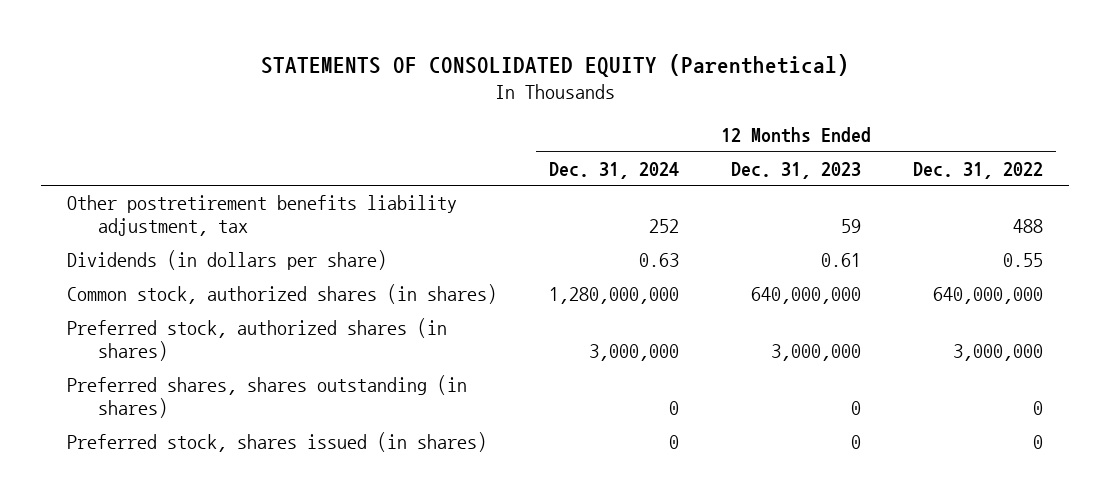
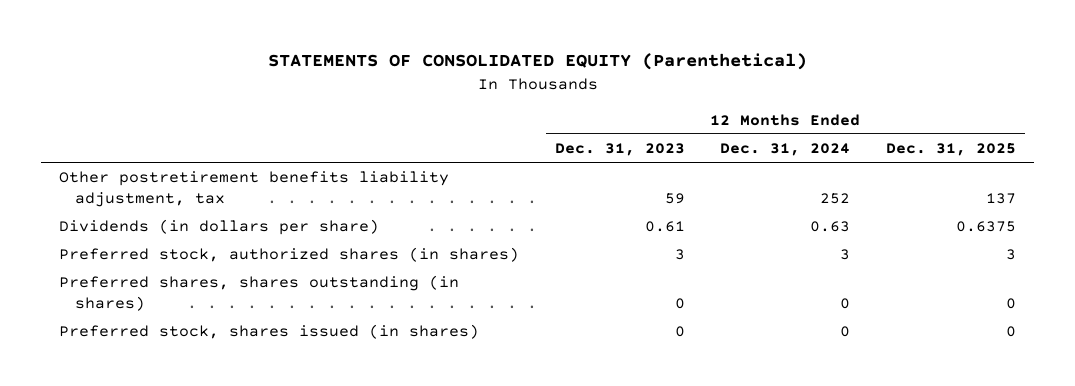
[912,161,1043,179] Dec. 31, 2022 -> none
none -> [886,143,1017,157] Dec. 31, 2025
[67,284,498,305] Common stock, authorized shares (in shares) -> none
[589,344,680,362] 3,000,000 -> [840,249,851,261] 3
[770,344,861,362] 3,000,000 -> [674,249,685,261] 3

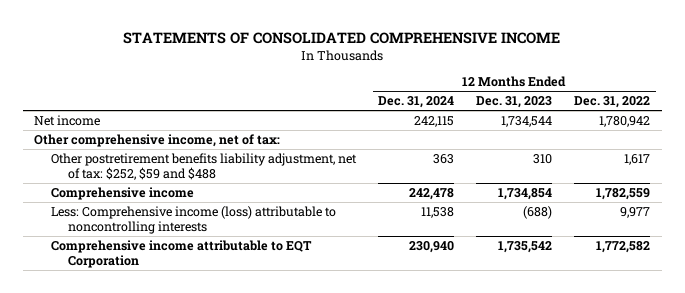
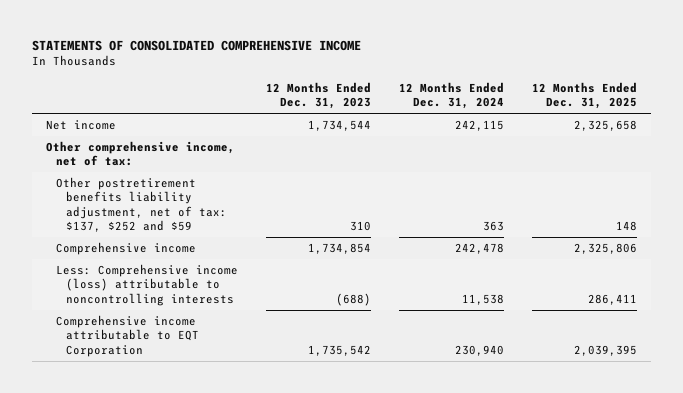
[574,96,651,109] Dec. 31, 2022 -> none
none -> [532,81,638,110] 12 Months Ended Dec. 31, 2025
[50,152,357,181] Other postretirement benefits liability adjustment, net of tax: $252, $59 and $488 -> [56,176,228,233] Other postretirement benefits liability adjustment, net of tax: $137, $252 and $59

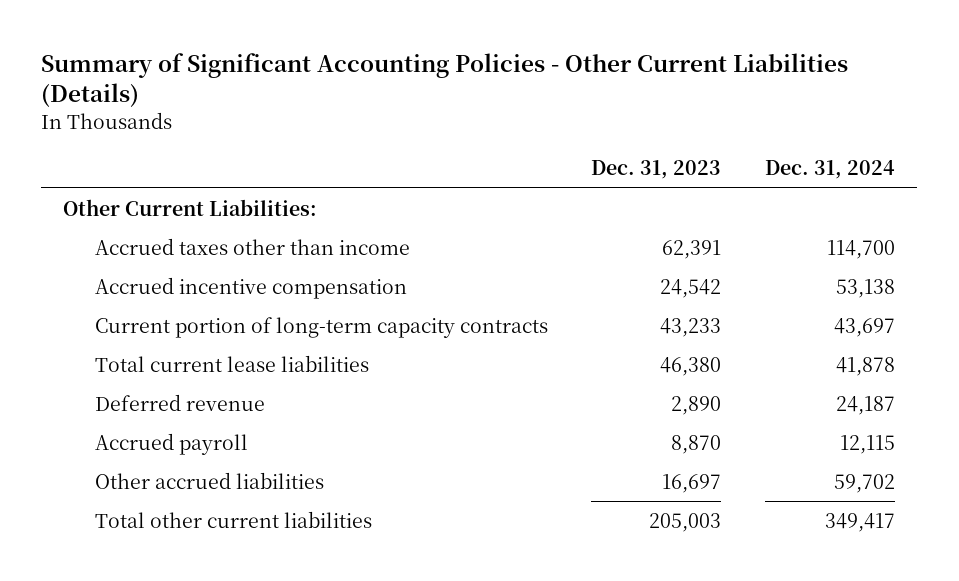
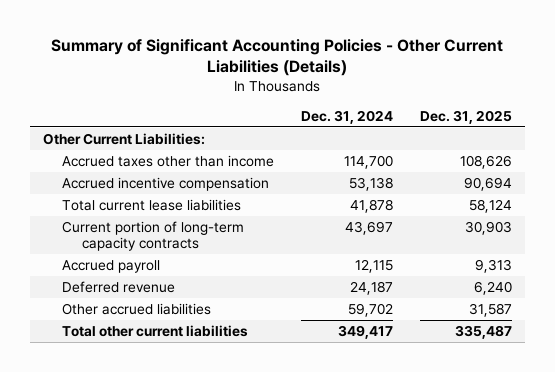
[591,160,722,180] Dec. 31, 2023 -> none
none -> [419,109,512,124] Dec. 31, 2025
[94,316,548,338] Current portion of long-term capacity contracts -> [62,220,245,251] Current portion of long-term capacity contracts
[94,393,265,411] Deferred revenue -> [62,280,176,293] Deferred revenue

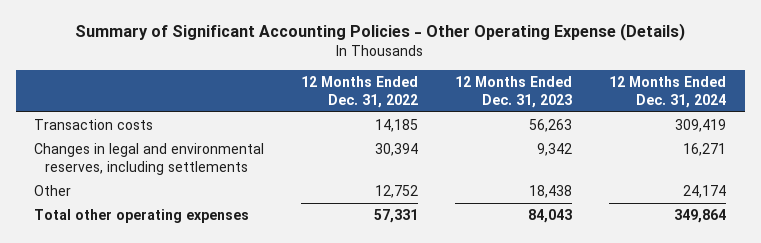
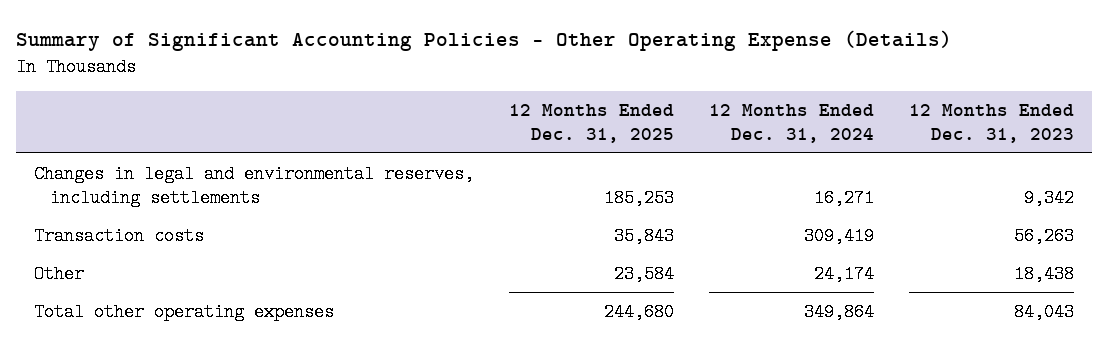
[301,75,419,108] 12 Months Ended Dec. 31, 2022 -> none
none -> [508,103,674,143] 12 Months Ended Dec. 31, 2025
[34,119,154,131] Transaction costs -> [33,226,204,245] Transaction costs

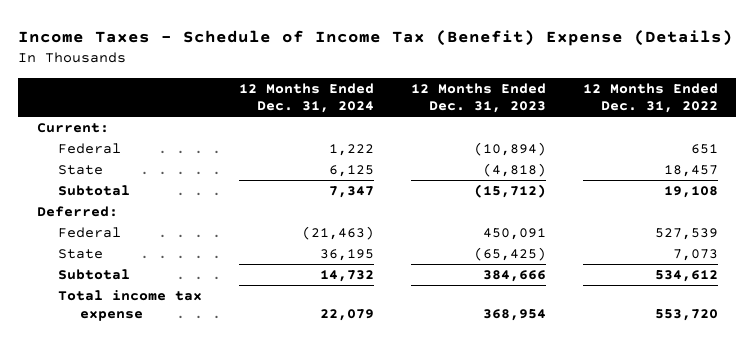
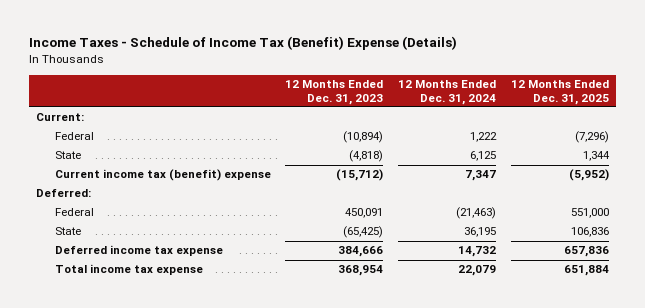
[582,82,718,114] 12 Months Ended Dec. 31, 2022 -> none
none -> [510,80,609,105] 12 Months Ended Dec. 31, 2025
[58,185,131,197] Subtotal -> [54,169,271,182] Current income tax (benefit) expense
[58,269,131,281] Subtotal -> [54,245,223,257] Deferred income tax expense

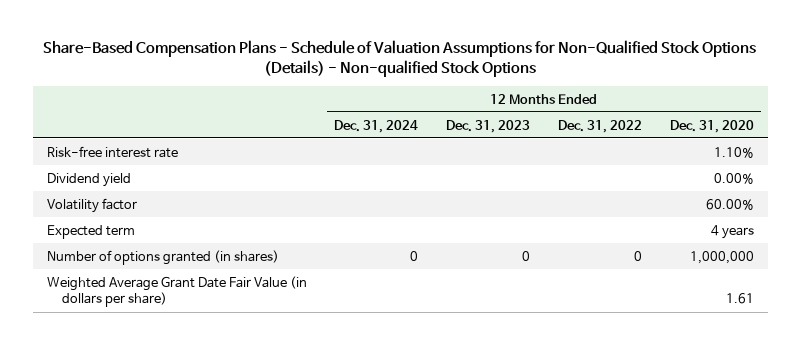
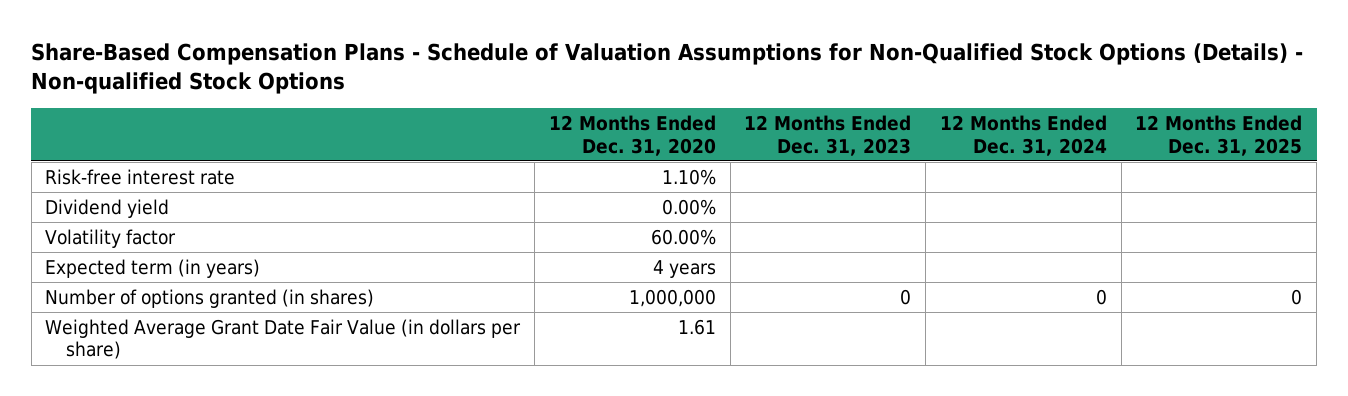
[558,119,643,133] Dec. 31, 2022 -> none
none -> [1135,115,1303,156] 12 Months Ended Dec. 31, 2025
[46,224,135,239] Expected term -> [45,259,261,279] Expected term (in years)

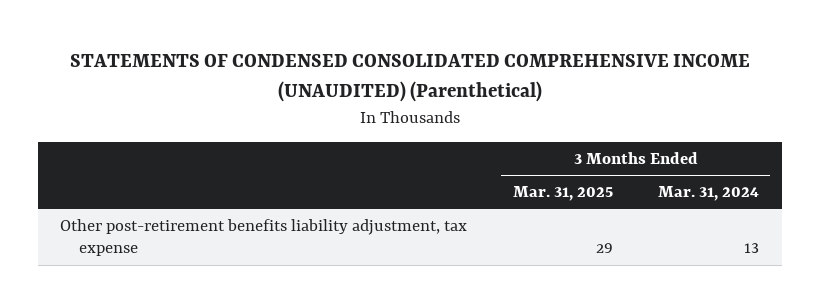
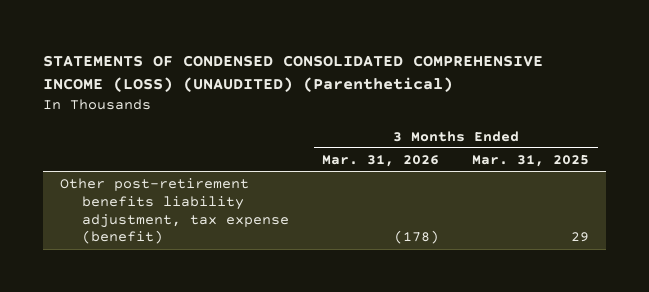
[69,54,750,102] STATEMENTS OF CONDENSED CONSOLIDATED COMPREHENSIVE INCOME (UNAUDITED) (Parenthetical) -> [43,55,544,93] STATEMENTS OF CONDENSED CONSOLIDATED COMPREHENSIVE INCOME (LOSS) (UNAUDITED) (Parenthetical)
[658,186,760,202] Mar. 31, 2024 -> none
none -> [322,155,440,168] Mar. 31, 2026
[60,219,468,257] Other post-retirement benefits liability adjustment, tax expense -> [59,178,289,245] Other post-retirement benefits liability adjustment, tax expense (benefit)

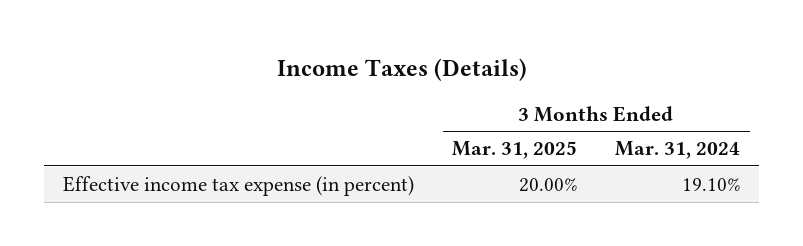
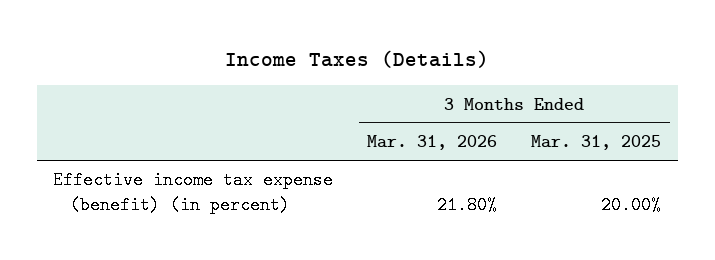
[615,141,741,160] Mar. 31, 2024 -> none
none -> [367,135,498,151] Mar. 31, 2026
[62,175,414,196] Effective income tax expense (in percent) -> [53,171,334,214] Effective income tax expense (benefit) (in percent)

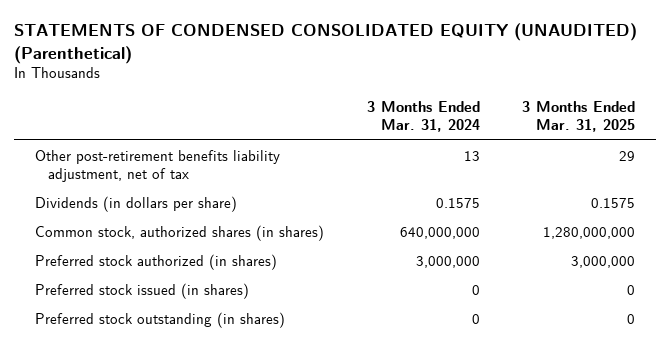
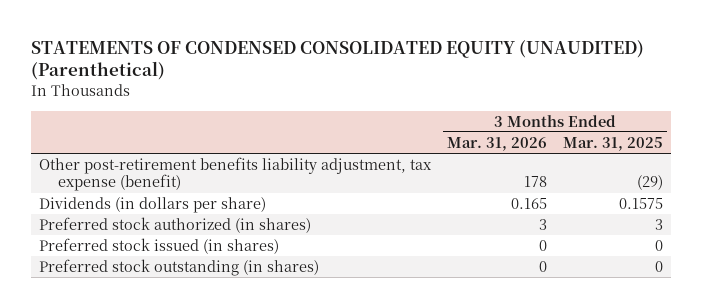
[366,100,480,133] 3 Months Ended Mar. 31, 2024 -> none
none -> [446,136,547,151] Mar. 31, 2026
[35,149,281,182] Other post-retirement benefits liability adjustment, net of tax -> [38,156,432,192] Other post-retirement benefits liability adjustment, tax expense (benefit)
[619,150,636,161] 29 -> [636,175,663,191] (29)
[35,224,325,241] Common stock, authorized shares (in shares) -> none
[571,255,636,268] 3,000,000 -> [654,218,663,230] 3

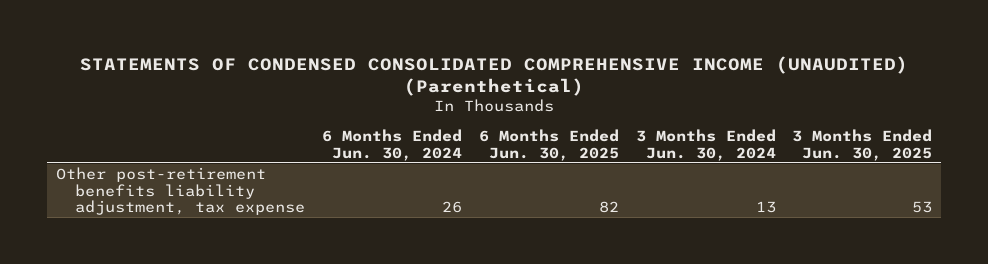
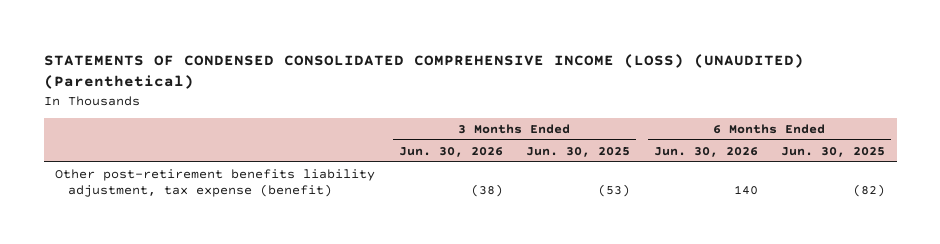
[80,55,909,96] STATEMENTS OF CONDENSED CONSOLIDATED COMPREHENSIVE INCOME (UNAUDITED) (Parenthetical) -> [43,53,804,90] STATEMENTS OF CONDENSED CONSOLIDATED COMPREHENSIVE INCOME (LOSS) (UNAUDITED) (Parenthetical)
[321,129,462,161] 6 Months Ended Jun. 30, 2024 -> none
[635,129,776,161] 3 Months Ended Jun. 30, 2024 -> none
none -> [398,146,503,157] Jun. 30, 2026
none -> [653,146,758,157] Jun. 30, 2026
[55,167,306,216] Other post-retirement benefits liability adjustment, tax expense -> [55,168,376,197] Other post-retirement benefits liability adjustment, tax expense (benefit)
[598,201,619,214] 82 -> [853,183,886,197] (82)
[912,201,933,214] 53 -> [598,183,631,197] (53)

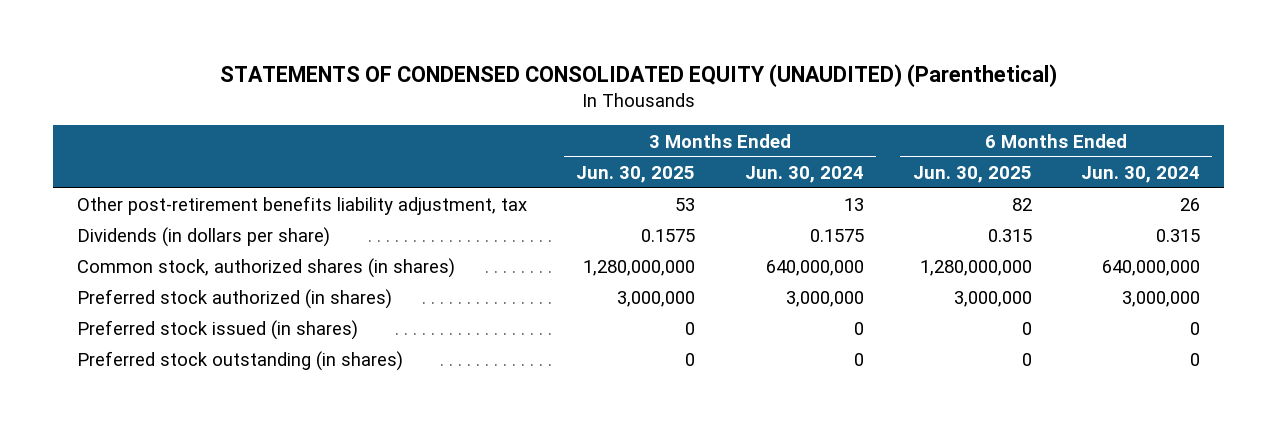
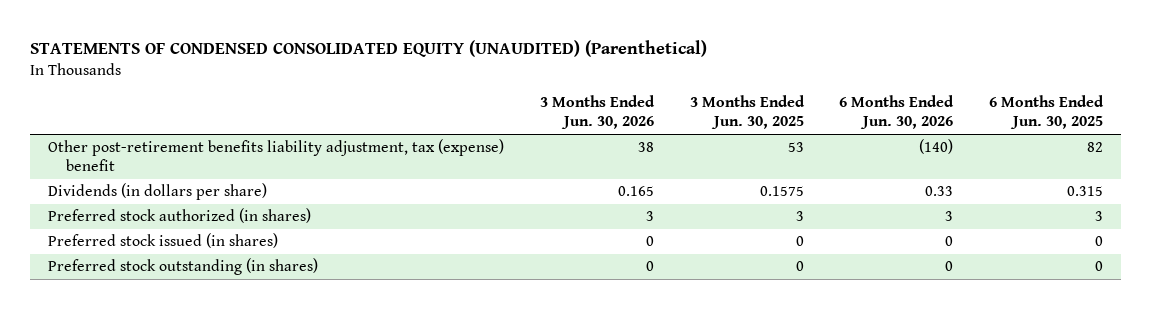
[744,165,864,183] Jun. 30, 2024 -> none
[1080,165,1200,183] Jun. 30, 2024 -> none
none -> [539,95,655,130] 3 Months Ended Jun. 30, 2026
none -> [839,95,955,130] 6 Months Ended Jun. 30, 2026
[77,196,528,216] Other post-retirement benefits liability adjustment, tax -> [48,139,505,172] Other post-retirement benefits liability adjustment, tax (expense) benefit
[77,258,456,279] Common stock, authorized shares (in shares) -> none
[617,291,696,308] 3,000,000 -> [795,211,804,222] 3
[953,291,1032,308] 3,000,000 -> [1095,211,1104,222] 3

